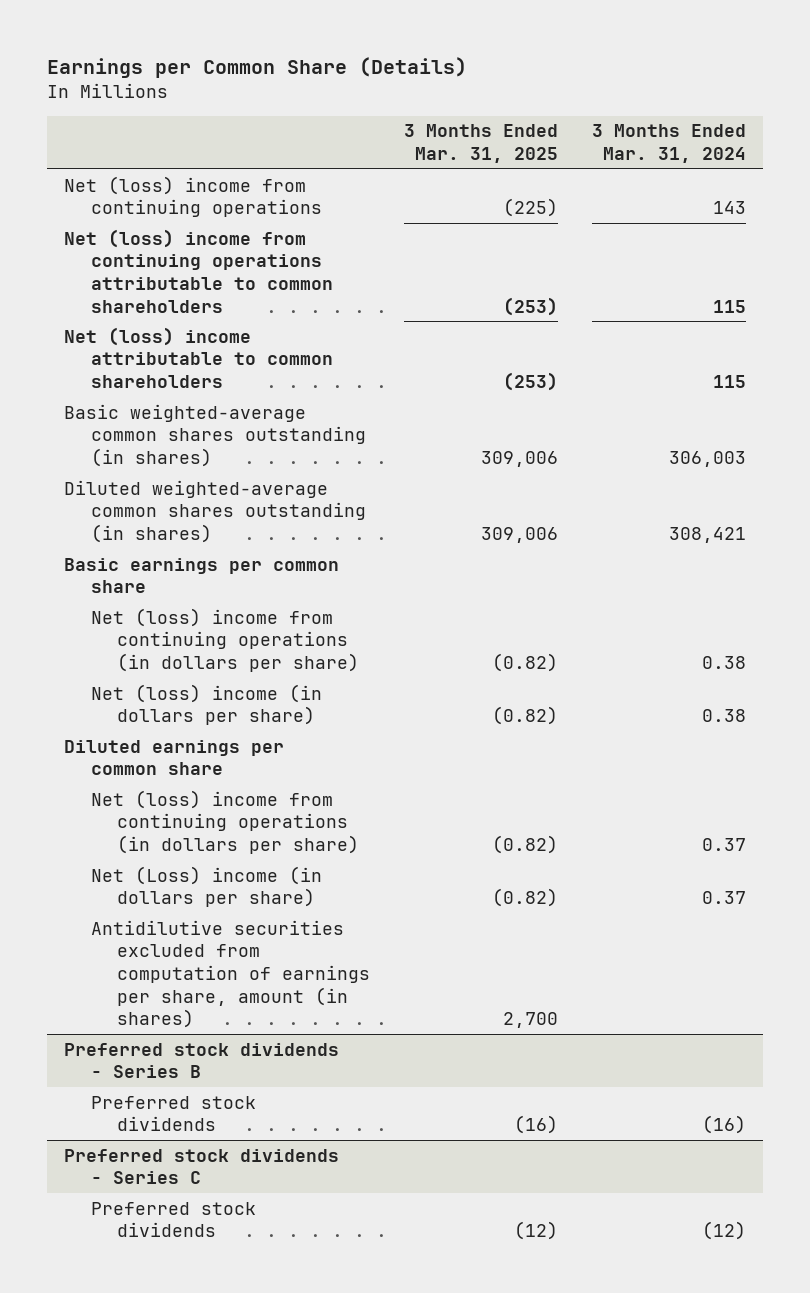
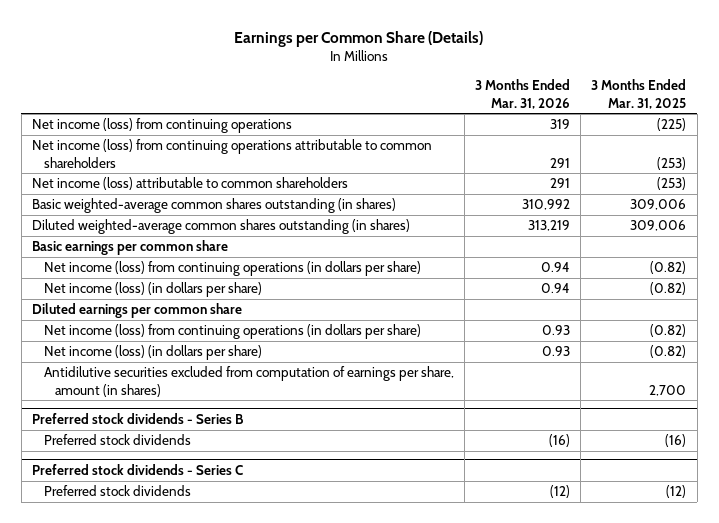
[592,124,747,163] 3 Months Ended Mar. 31, 2024 -> none
none -> [475,79,571,109] 3 Months Ended Mar. 31, 2026
[63,175,322,218] Net (loss) income from continuing operations -> [32,118,293,134] Net income (loss) from continuing operations
[63,228,333,313] Net (loss) income from continuing operations attributable to common shareholders -> [32,139,433,168] Net income (loss) from continuing operations attributable to common shareholders
[63,326,333,388] Net (loss) income attributable to common shareholders -> [32,177,349,191] Net income (loss) attributable to common shareholders
[90,607,360,672] Net (loss) income from continuing operations (in dollars per share) -> [43,261,421,277] Net income (loss) from continuing operations (in dollars per share)
[90,683,322,726] Net (loss) income (in dollars per share) -> [43,282,262,298] Net income (loss) (in dollars per share)
[90,789,360,854] Net (loss) income from continuing operations (in dollars per share) -> [43,324,421,340] Net income (loss) from continuing operations (in dollars per share)
[90,865,322,908] Net (Loss) income (in dollars per share) -> [43,345,262,361] Net income (loss) (in dollars per share)

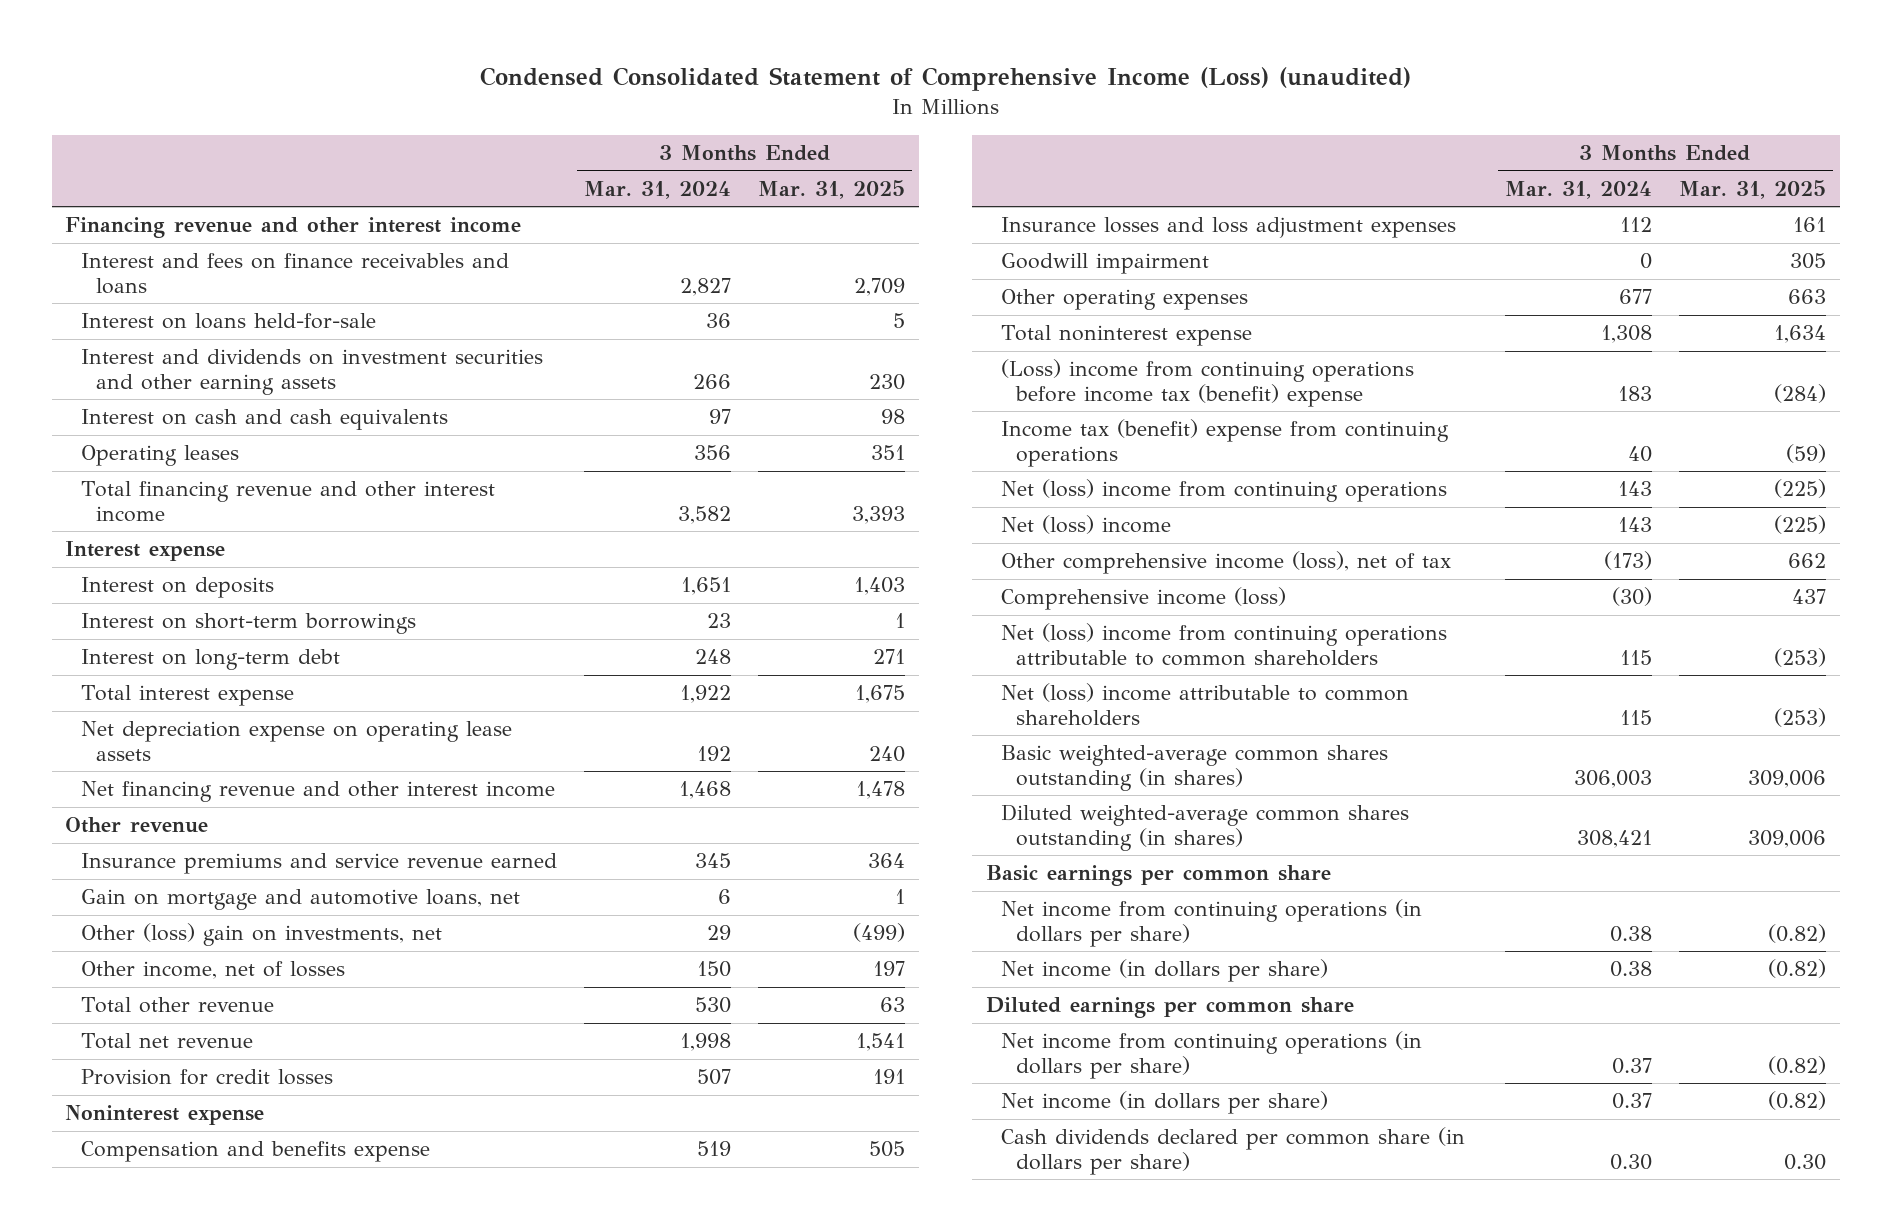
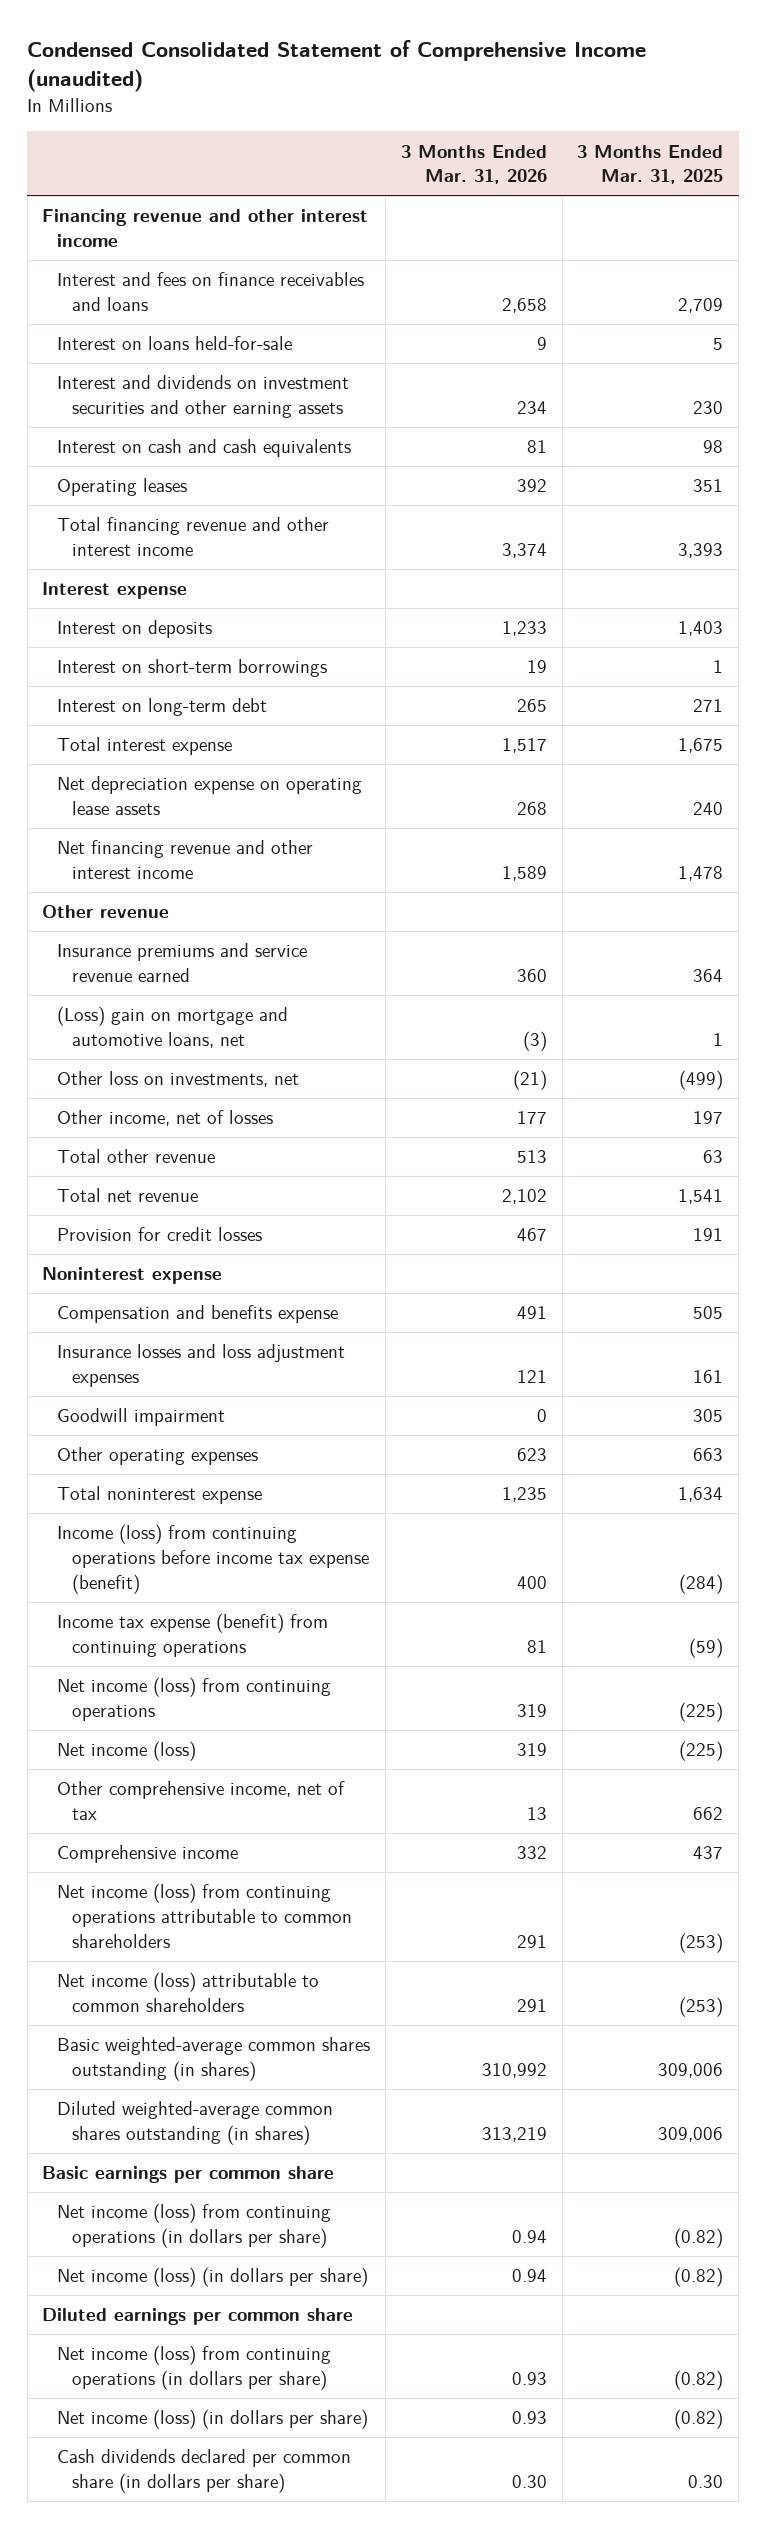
[479,66,1411,91] Condensed Consolidated Statement of Comprehensive Income (Loss) (unaudited) -> [27,39,647,93] Condensed Consolidated Statement of Comprehensive Income (unaudited)
[584,180,732,199] Mar. 31, 2024 -> none
none -> [400,144,547,185] 3 Months Ended Mar. 31, 2026
[80,889,520,911] Gain on mortgage and automotive loans, net -> [57,1006,289,1048] (Loss) gain on mortgage and automotive loans, net
[80,923,442,947] Other (loss) gain on investments, net -> [57,1071,300,1088] Other loss on investments, net
[1001,359,1415,407] (Loss) income from continuing operations before income tax (benefit) expense -> [57,1524,369,1594] Income (loss) from continuing operations before income tax expense (benefit)
[1001,419,1450,467] Income tax (benefit) expense from continuing operations -> [57,1613,329,1657] Income tax expense (benefit) from continuing operations
[1001,479,1448,503] Net (loss) income from continuing operations -> [57,1677,332,1721] Net income (loss) from continuing operations
[1001,515,1172,535] Net (loss) income -> [57,1741,197,1762] Net income (loss)
[1001,551,1452,575] Other comprehensive income (loss), net of tax -> [57,1781,346,1820] Other comprehensive income, net of tax
[1001,587,1287,611] Comprehensive income (loss) -> [57,1845,239,1864] Comprehensive income
[1001,623,1448,666] Net (loss) income from continuing operations attributable to common shareholders -> [57,1883,352,1948] Net income (loss) from continuing operations attributable to common shareholders
[1001,683,1410,726] Net (loss) income attributable to common shareholders -> [57,1972,320,2012] Net income (loss) attributable to common shareholders
[1001,899,1423,947] Net income from continuing operations (in dollars per share) -> [57,2203,332,2248] Net income (loss) from continuing operations (in dollars per share)
[1001,959,1329,983] Net income (in dollars per share) -> [57,2267,369,2288] Net income (loss) (in dollars per share)
[1001,1031,1423,1079] Net income from continuing operations (in dollars per share) -> [57,2345,332,2390] Net income (loss) from continuing operations (in dollars per share)
[1001,1091,1329,1115] Net income (in dollars per share) -> [57,2409,369,2430] Net income (loss) (in dollars per share)

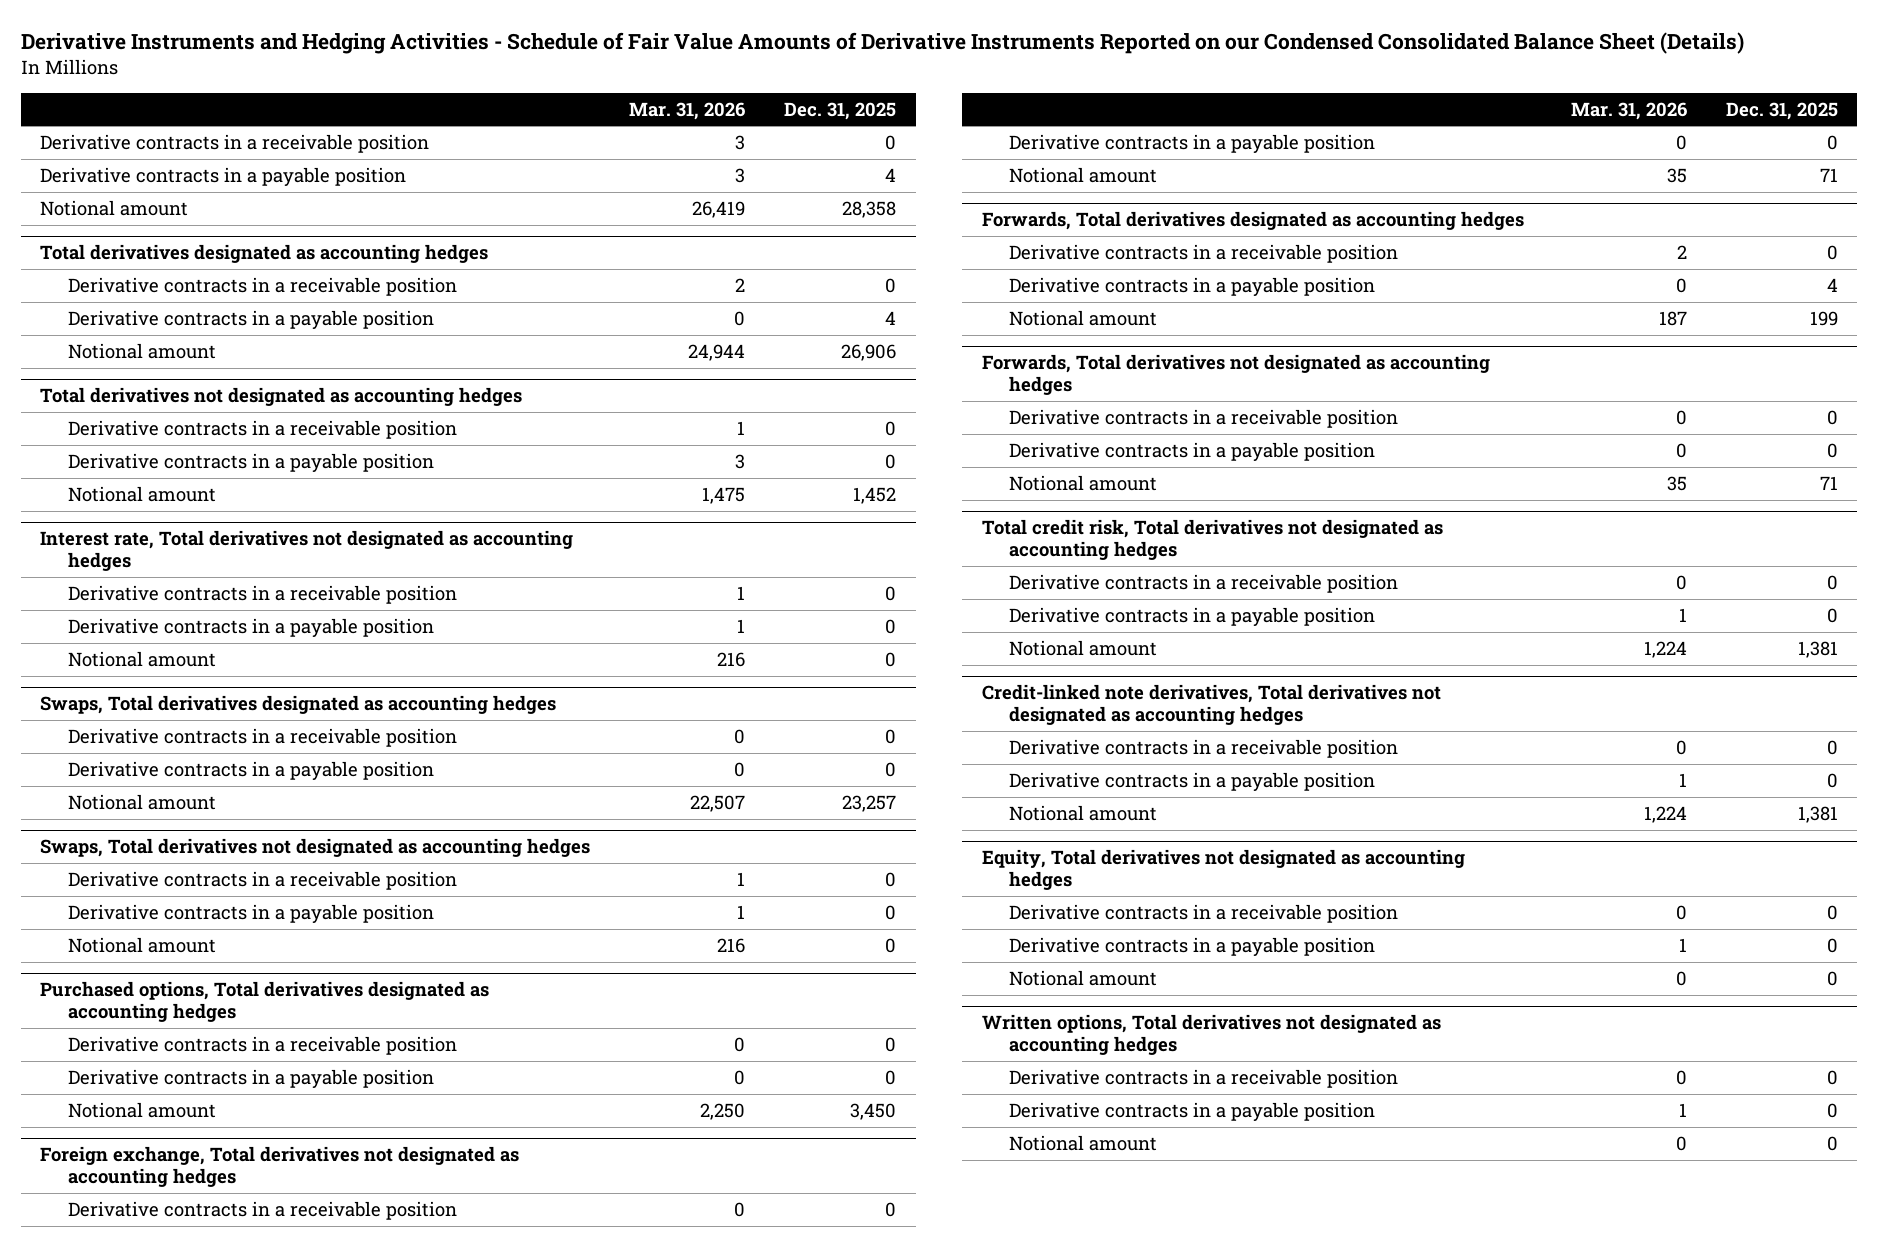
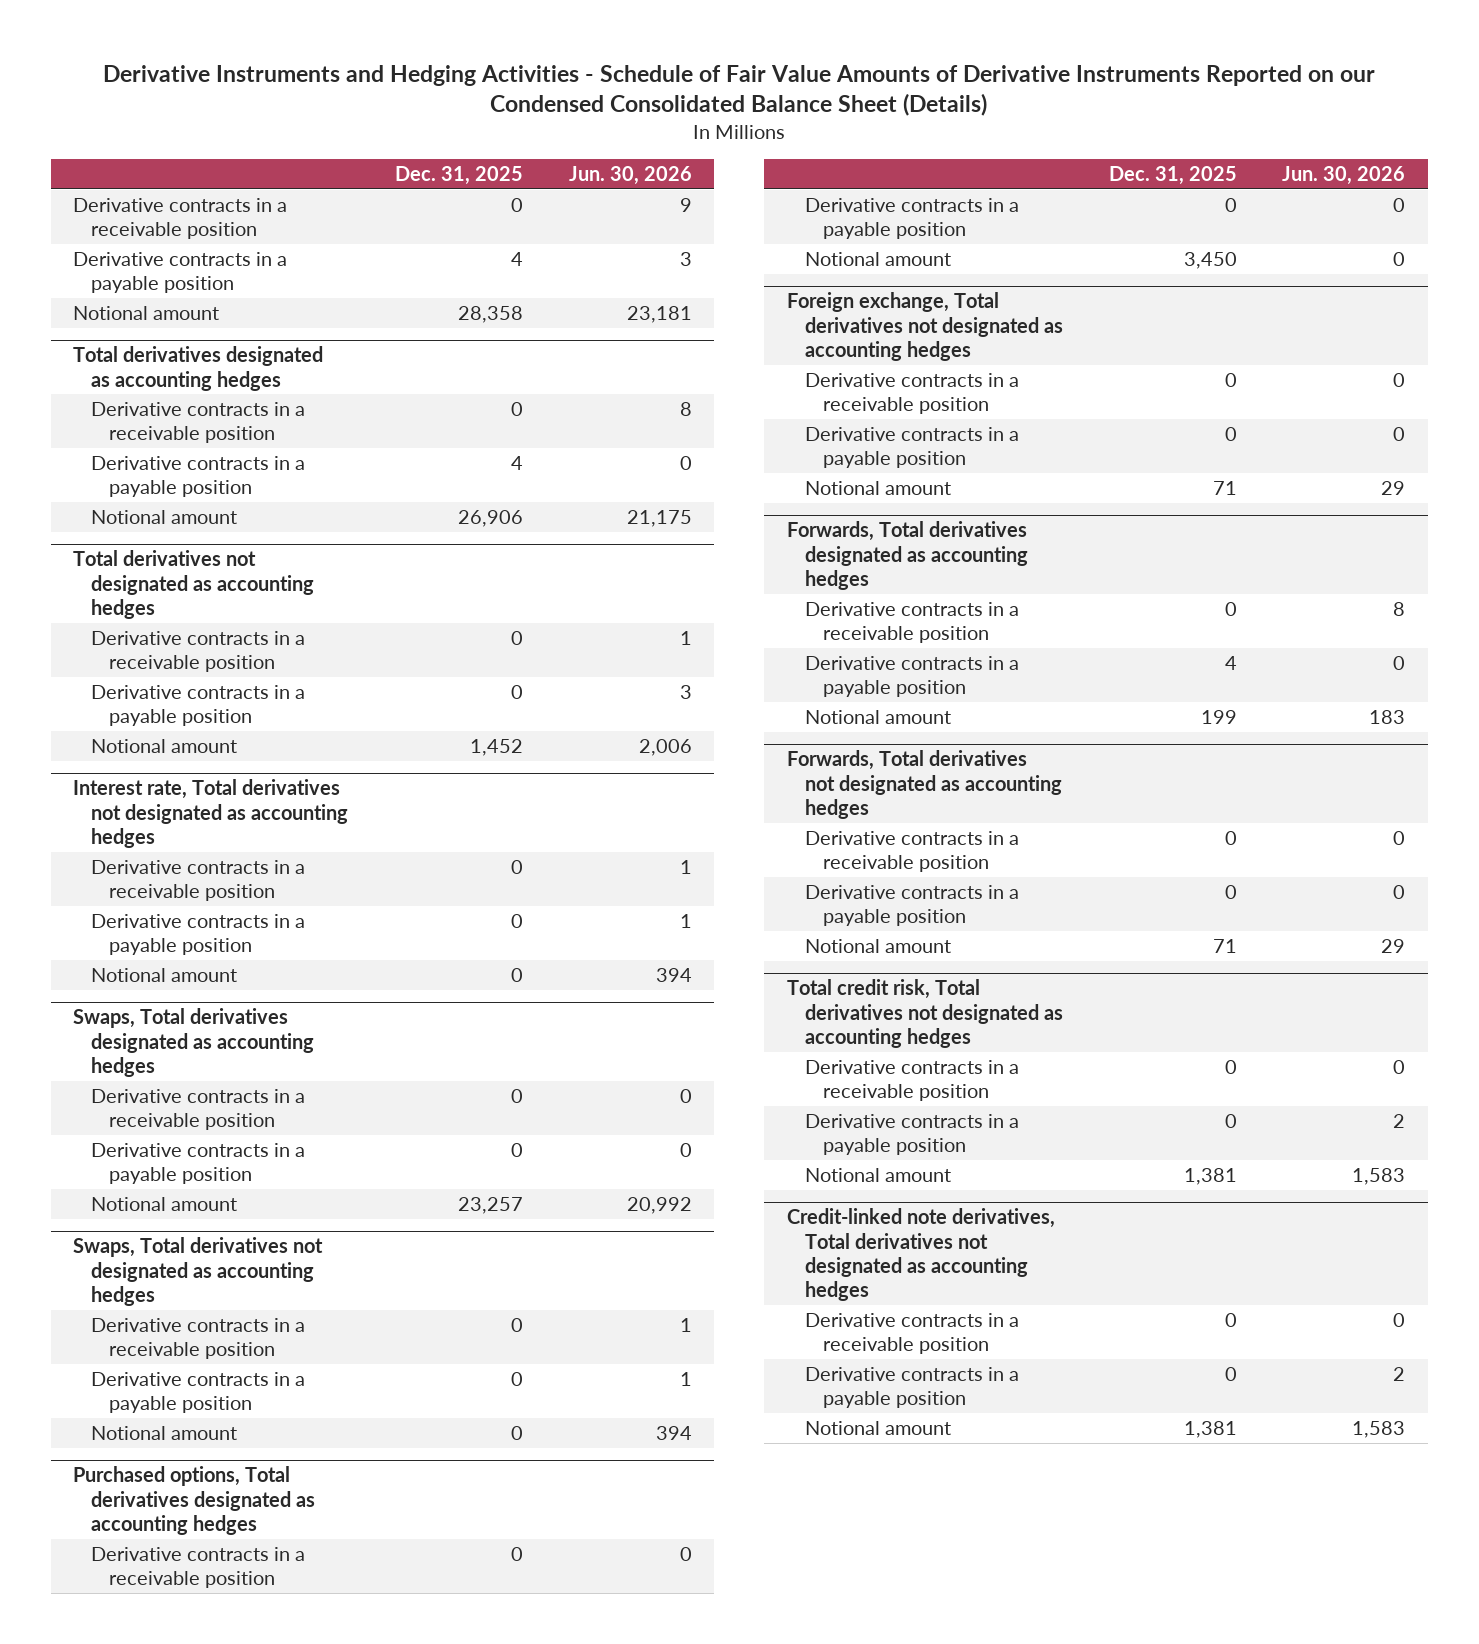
[629,101,746,120] Mar. 31, 2026 -> none
none -> [568,166,692,186] Jun. 30, 2026
[981,849,1465,891] Equity, Total derivatives not designated as accounting hedges -> none
[1009,903,1399,923] Derivative contracts in a receivable position -> none
[1009,936,1376,956] Derivative contracts in a payable position -> none
[1009,969,1158,986] Notional amount -> none
[981,1014,1441,1056] Written options, Total derivatives not designated as accounting hedges -> none
[1009,1068,1399,1088] Derivative contracts in a receivable position -> none
[1009,1101,1376,1121] Derivative contracts in a payable position -> none
[1009,1134,1158,1151] Notional amount -> none

